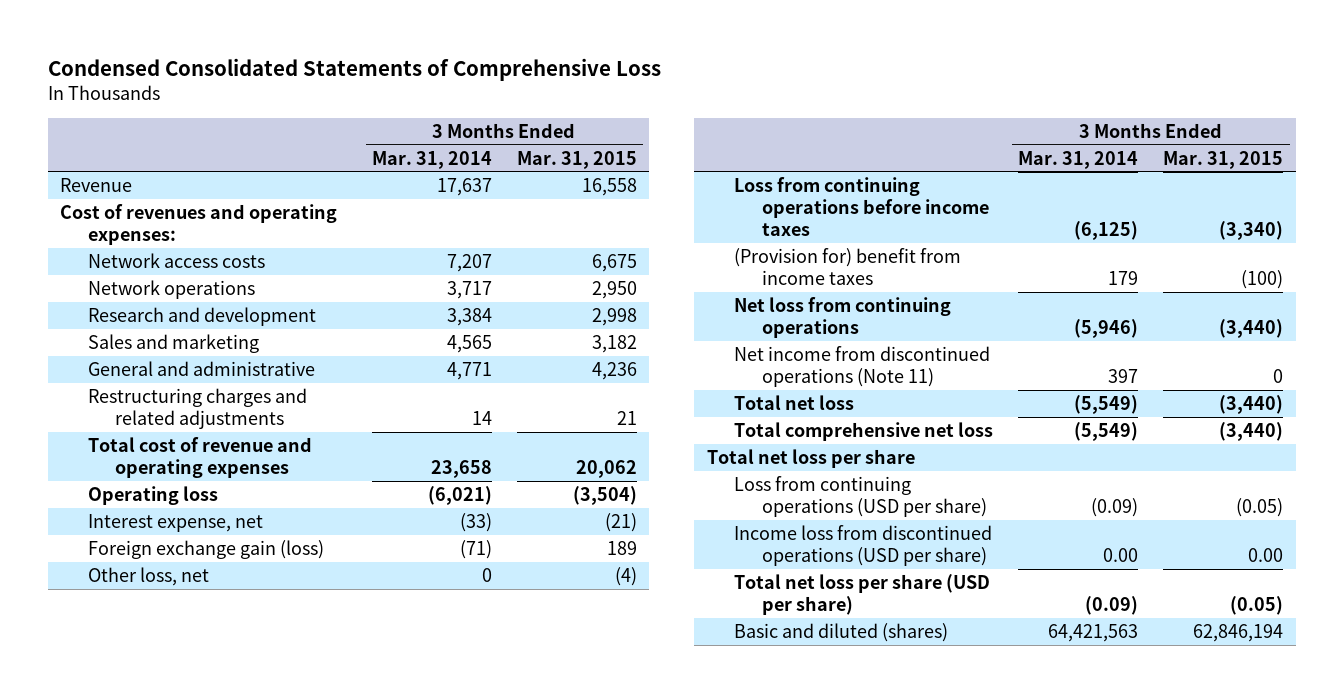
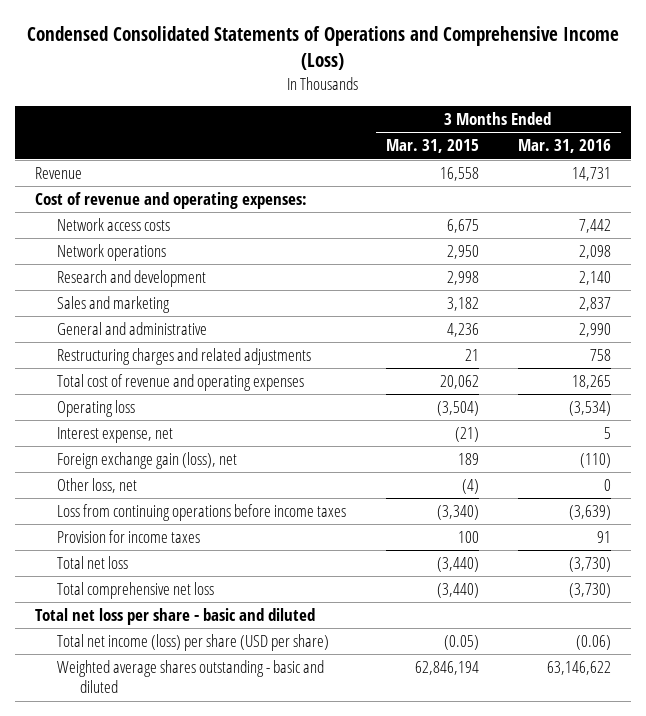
[47,57,661,81] Condensed Consolidated Statements of Comprehensive Loss -> [26,26,619,71] Condensed Consolidated Statements of Operations and Comprehensive Income (Loss)
[371,150,492,169] Mar. 31, 2014 -> none
none -> [517,139,611,154] Mar. 31, 2016
[60,203,338,245] Cost of revenues and operating expenses: -> [34,191,307,209] Cost of revenue and operating expenses:
[87,539,324,559] Foreign exchange gain (loss) -> [57,451,238,469] Foreign exchange gain (loss), net
[734,296,952,338] Net loss from continuing operations -> none
[734,345,991,387] Net income from discontinued operations (Note 11) -> none
[734,247,962,285] (Provision for) benefit from income taxes -> [57,529,201,543] Provision for income taxes
[1241,269,1284,289] (100) -> [457,530,479,543] 100
[734,475,987,517] Loss from continuing operations (USD per share) -> none
[734,524,993,566] Income loss from discontinued operations (USD per share) -> none
[706,448,915,468] Total net loss per share -> [34,607,315,625] Total net loss per share - basic and diluted
[734,573,991,615] Total net loss per share (USD per share) -> [57,633,330,651] Total net income (loss) per share (USD per share)
[734,622,949,642] Basic and diluted (shares) -> [57,659,325,694] Weighted average shares outstanding - basic and diluted

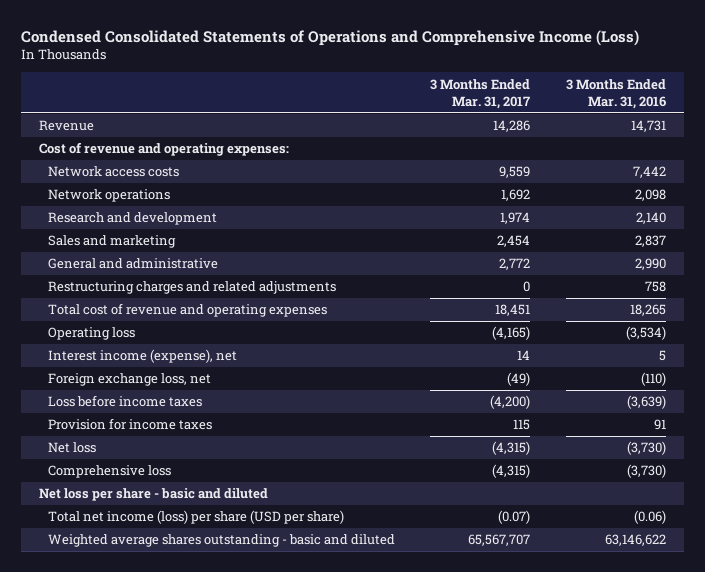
[385,139,479,154] Mar. 31, 2015 -> none
none -> [430,78,531,109] 3 Months Ended Mar. 31, 2017
[57,477,138,493] Other loss, net -> none
[57,426,174,443] Interest expense, net -> [48,349,238,364] Interest income (expense), net
[57,451,238,469] Foreign exchange gain (loss), net -> [48,373,212,387] Foreign exchange loss, net
[57,503,347,521] Loss from continuing operations before income taxes -> [48,395,203,408] Loss before income taxes
[57,555,129,569] Total net loss -> [48,442,97,454] Net loss
[57,581,215,599] Total comprehensive net loss -> [48,465,172,479] Comprehensive loss
[34,607,315,625] Total net loss per share - basic and diluted -> [38,488,268,502] Net loss per share - basic and diluted

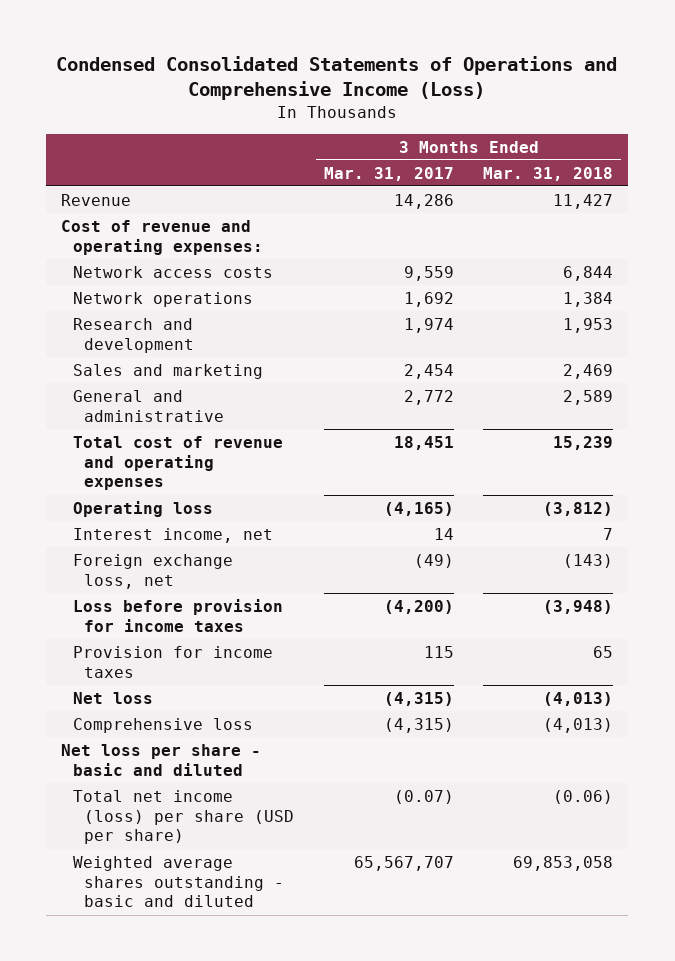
[565,78,666,109] 3 Months Ended Mar. 31, 2016 -> none
none -> [483,166,614,181] Mar. 31, 2018
[48,281,337,295] Restructuring charges and related adjustments -> none
[48,349,238,364] Interest income (expense), net -> [72,527,273,543] Interest income, net
[48,395,203,408] Loss before income taxes -> [72,598,283,632] Loss before provision for income taxes

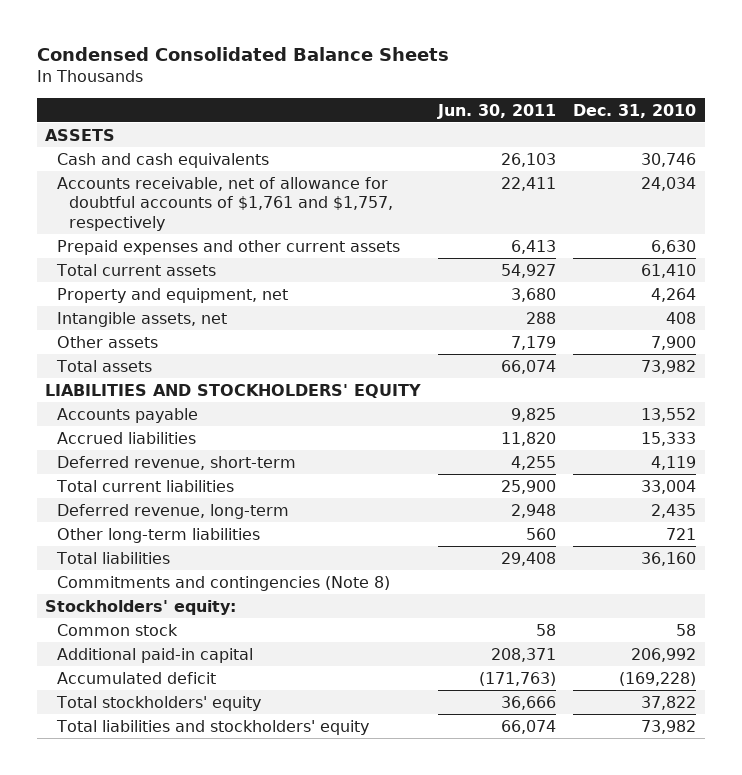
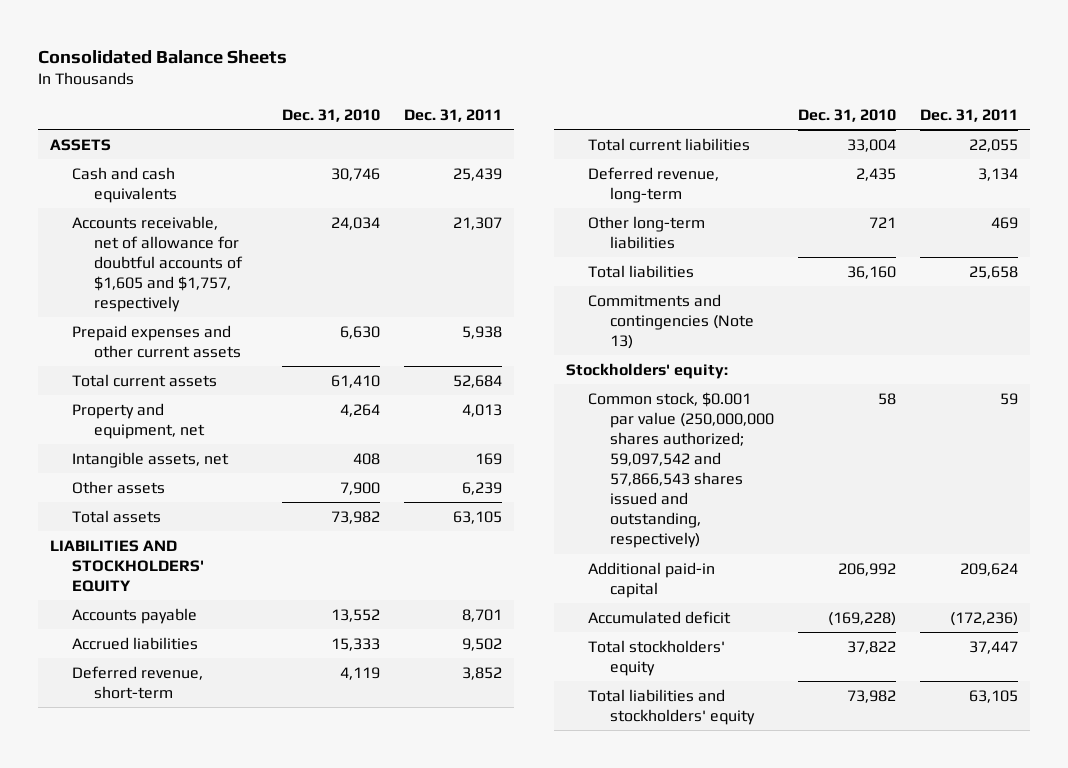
[36,47,449,62] Condensed Consolidated Balance Sheets -> [37,49,287,64] Consolidated Balance Sheets
[437,103,557,119] Jun. 30, 2011 -> none
none -> [404,108,503,122] Dec. 31, 2011
[57,176,393,231] Accounts receivable, net of allowance for doubtful accounts of $1,761 and $1,757, respectively -> [71,215,243,313] Accounts receivable, net of allowance for doubtful accounts of $1,605 and $1,757, respectively
[57,575,391,591] Commitments and contingencies (Note 8) -> [588,293,755,349] Commitments and contingencies (Note 13)
[57,623,179,636] Common stock -> [588,391,775,549] Common stock, $0.001 par value (250,000,000 shares authorized; 59,097,542 and 57,866,543 shares issued and outstanding, respectively)

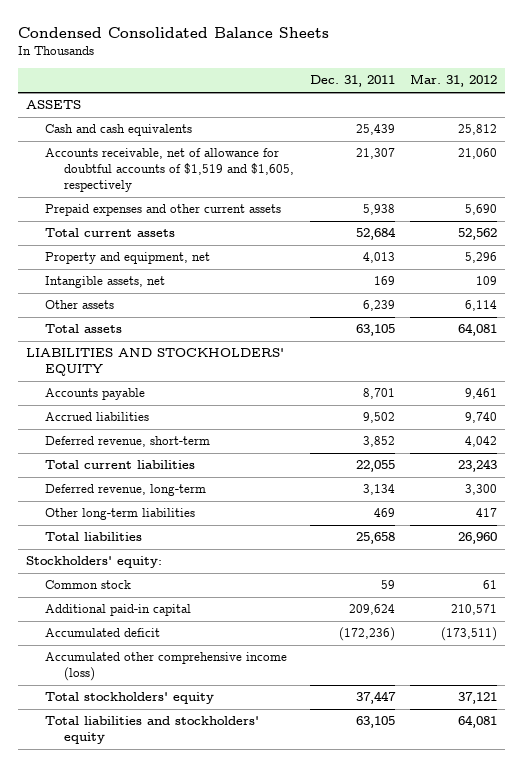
[37,49,287,64] Consolidated Balance Sheets -> [18,27,330,39] Condensed Consolidated Balance Sheets
[282,108,381,122] Dec. 31, 2010 -> none
none -> [410,74,498,88] Mar. 31, 2012
[71,215,243,313] Accounts receivable, net of allowance for doubtful accounts of $1,605 and $1,757, respectively -> [45,148,295,192] Accounts receivable, net of allowance for doubtful accounts of $1,519 and $1,605, respectively
[588,293,755,349] Commitments and contingencies (Note 13) -> none
[588,391,775,549] Common stock, $0.001 par value (250,000,000 shares authorized; 59,097,542 and 57,866,543 shares issued and outstanding, respectively) -> [45,580,132,590] Common stock
none -> [45,652,288,682] Accumulated other comprehensive income (loss)

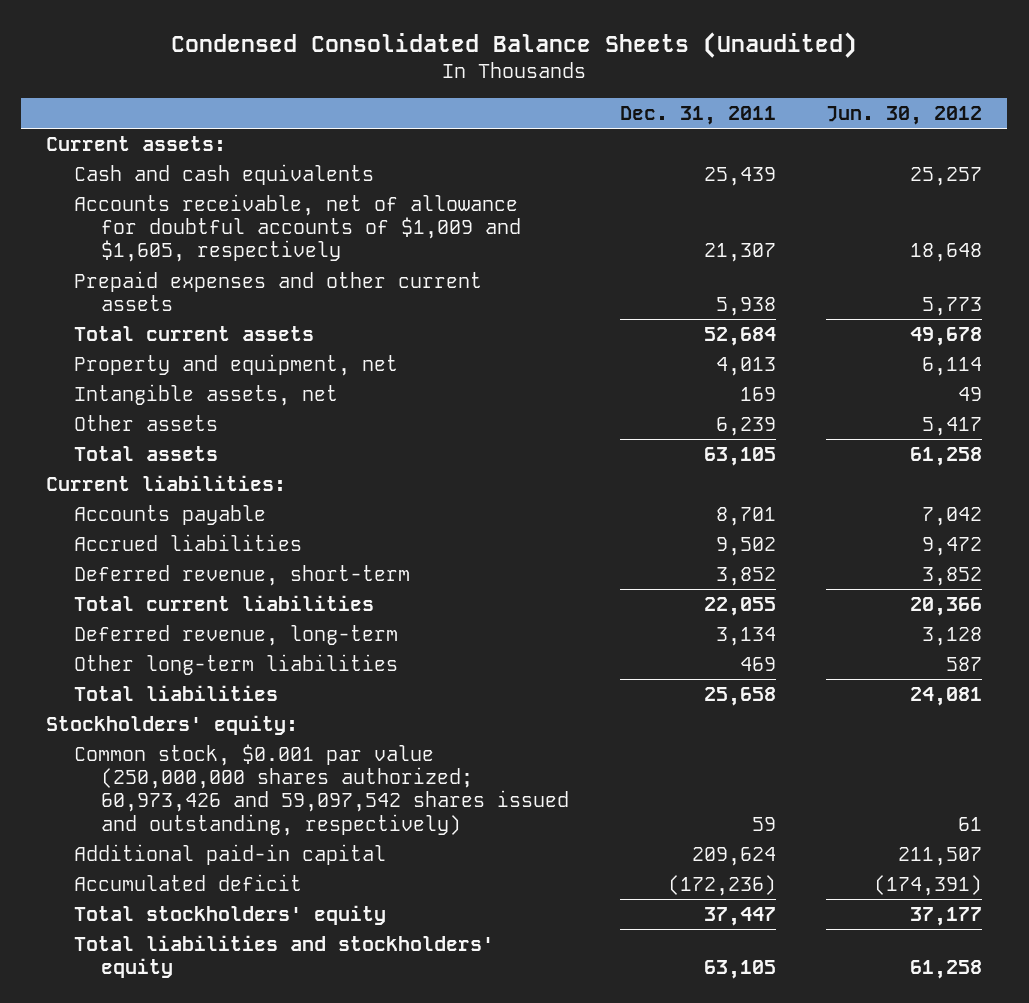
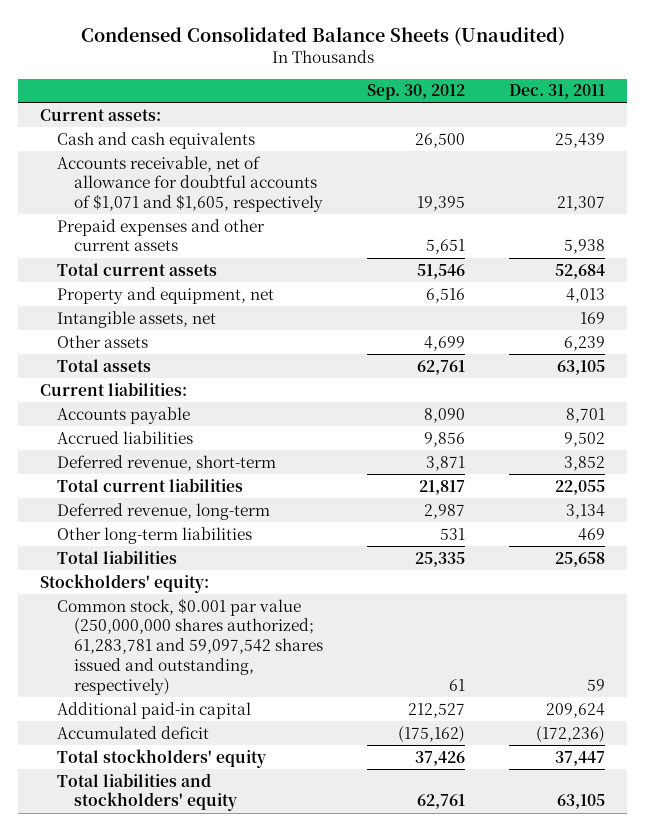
[826,106,983,126] Jun. 30, 2012 -> none
none -> [367,84,466,101] Sep. 30, 2012
[73,193,522,263] Accounts receivable, net of allowance for doubtful accounts of $1,009 and $1,605, respectively -> [57,155,323,213] Accounts receivable, net of allowance for doubtful accounts of $1,071 and $1,605, respectively
[73,743,570,836] Common stock, $0.001 par value (250,000,000 shares authorized; 60,973,426 and 59,097,542 shares issued and outstanding, respectively) -> [57,597,323,695] Common stock, $0.001 par value (250,000,000 shares authorized; 61,283,781 and 59,097,542 shares issued and outstanding, respectively)

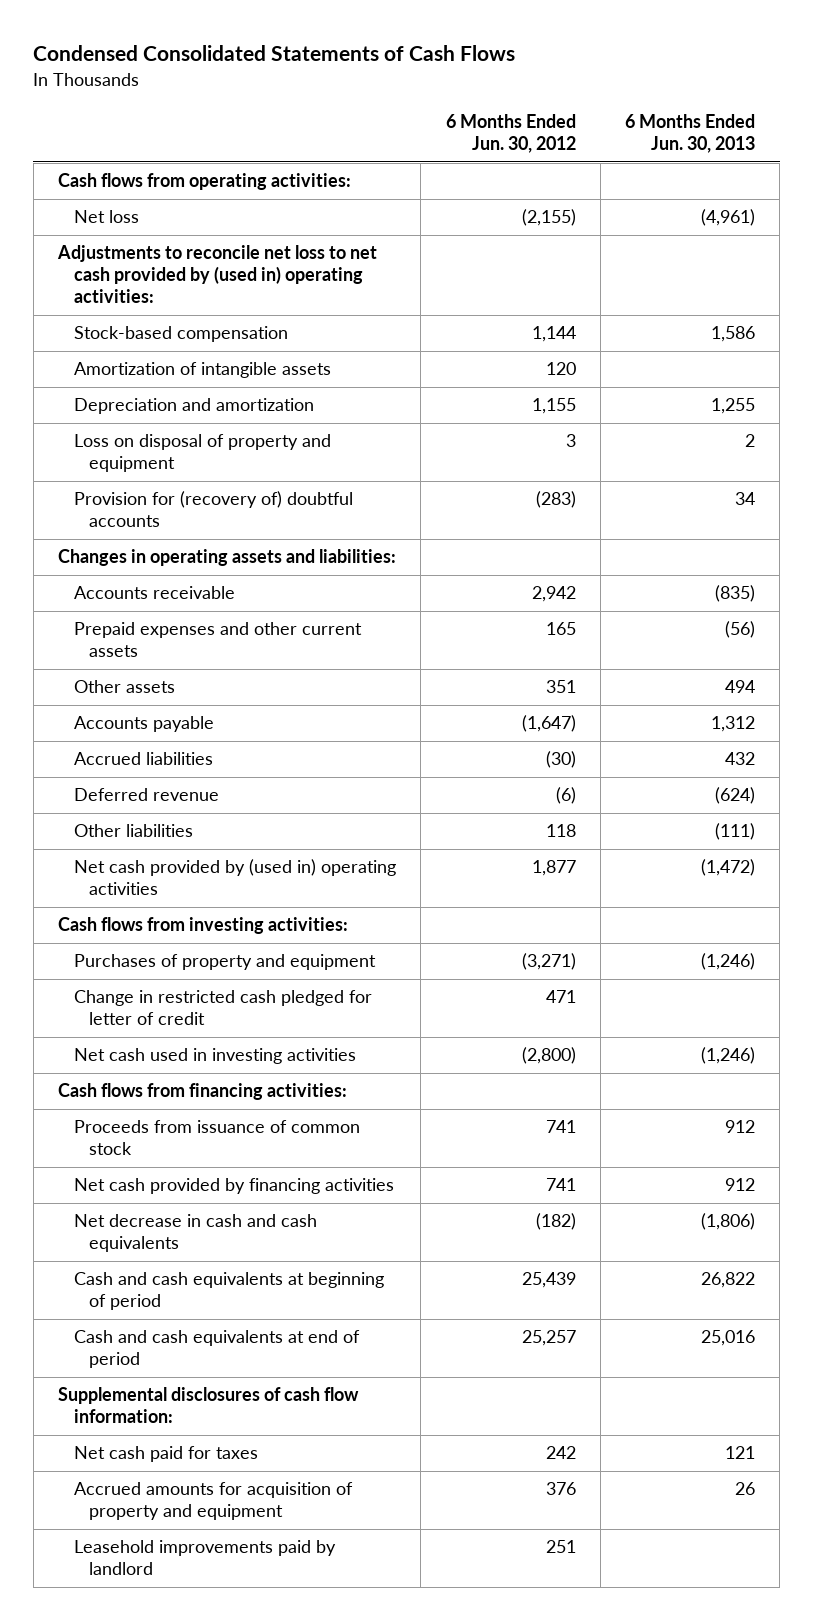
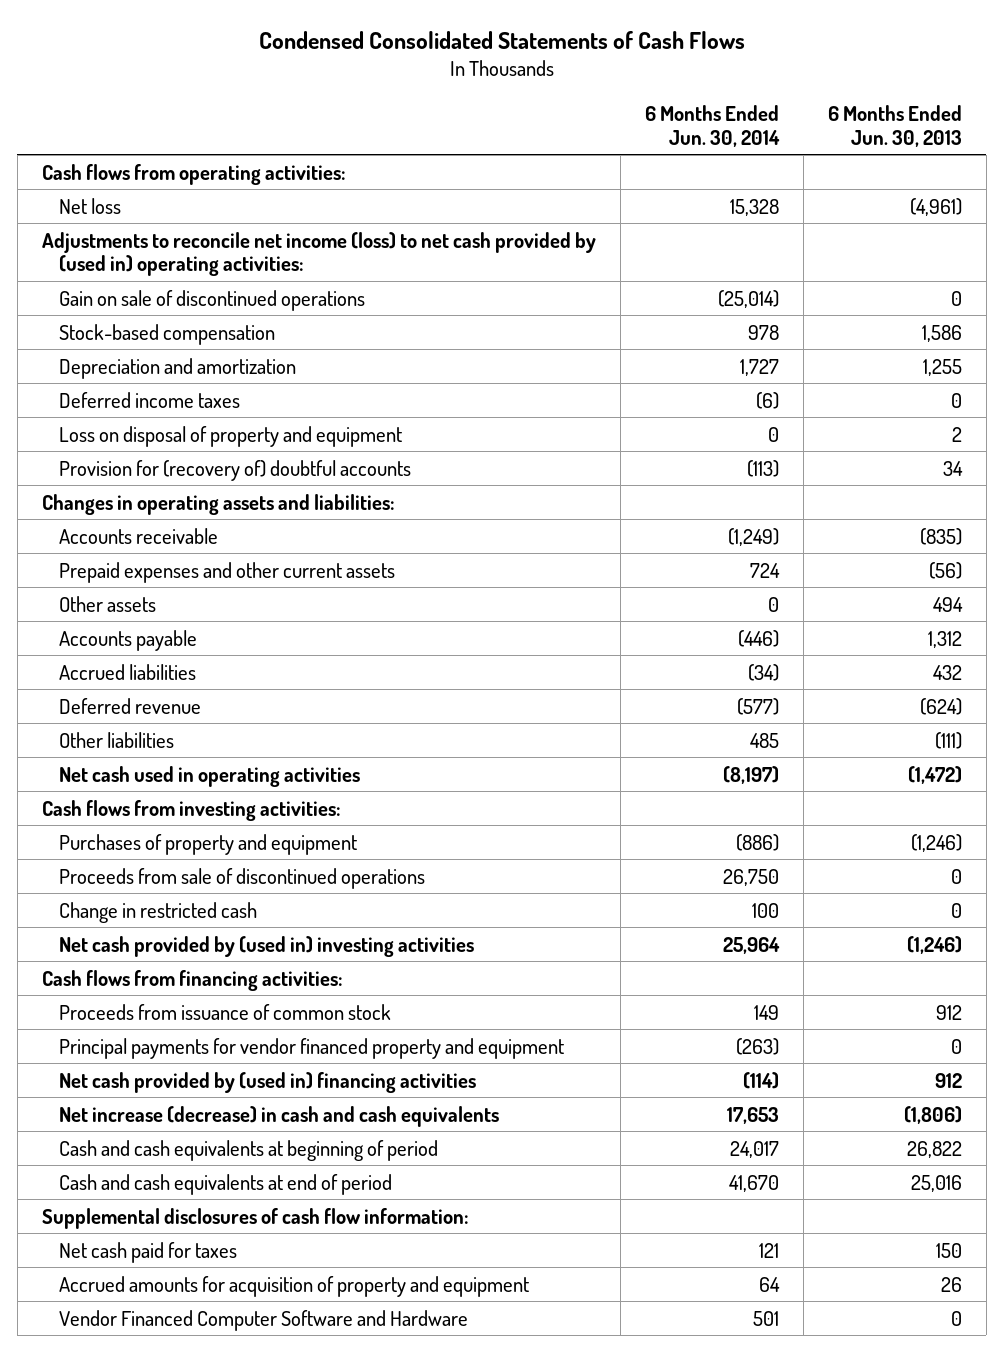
[445,114,576,154] 6 Months Ended Jun. 30, 2012 -> none
none -> [644,104,780,147] 6 Months Ended Jun. 30, 2014
[57,245,378,304] Adjustments to reconcile net loss to net cash provided by (used in) operating activities: -> [41,231,596,277] Adjustments to reconcile net income (loss) to net cash provided by (used in) operating activities:
none -> [59,289,366,311] Gain on sale of discontinued operations
[73,362,331,379] Amortization of intangible assets -> none
none -> [59,391,241,408] Deferred income taxes
[73,859,396,896] Net cash provided by (used in) operating activities -> [59,765,361,787] Net cash used in operating activities
[73,990,372,1026] Change in restricted cash pledged for letter of credit -> none
none -> [59,867,426,889] Proceeds from sale of discontinued operations
none -> [59,901,258,923] Change in restricted cash
[73,1048,356,1065] Net cash used in investing activities -> [59,935,475,957] Net cash provided by (used in) investing activities
none -> [59,1037,565,1059] Principal payments for vendor financed property and equipment
[73,1178,394,1195] Net cash provided by financing activities -> [59,1071,477,1093] Net cash provided by (used in) financing activities
[73,1214,317,1253] Net decrease in cash and cash equivalents -> [59,1105,500,1127] Net increase (decrease) in cash and cash equivalents
[725,1446,756,1460] 121 -> [935,1242,962,1258] 150
[73,1540,336,1576] Leasehold improvements paid by landlord -> none
none -> [59,1309,469,1331] Vendor Financed Computer Software and Hardware

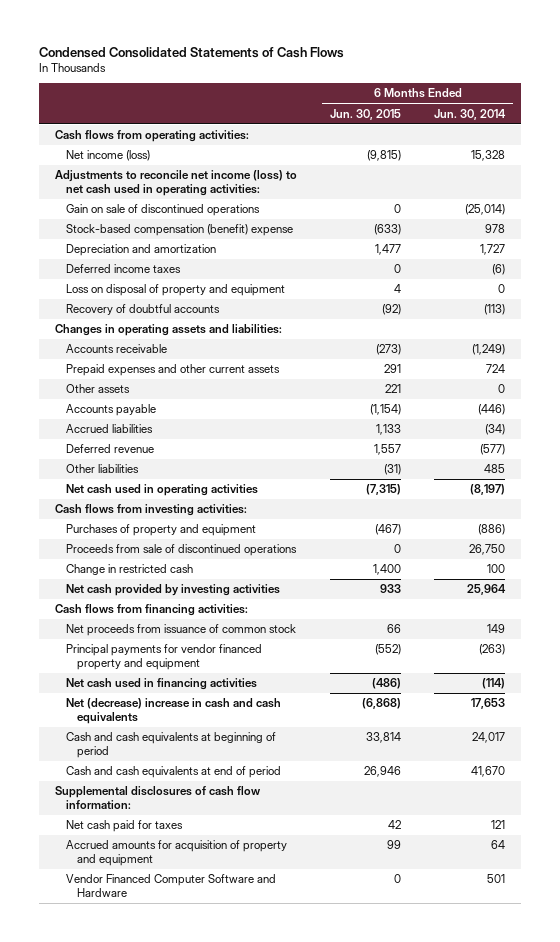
[827,104,962,147] 6 Months Ended Jun. 30, 2013 -> none
none -> [330,108,402,120] Jun. 30, 2015
[59,197,122,214] Net loss -> [66,150,151,162] Net income (loss)
[41,231,596,277] Adjustments to reconcile net income (loss) to net cash provided by (used in) operating activities: -> [55,170,298,197] Adjustments to reconcile net income (loss) to net cash used in operating activities:
[59,323,276,345] Stock-based compensation -> [66,224,294,237] Stock-based compensation (benefit) expense
[59,459,412,481] Provision for (recovery of) doubtful accounts -> [66,304,221,316] Recovery of doubtful accounts
[59,935,475,957] Net cash provided by (used in) investing activities -> [66,584,281,597] Net cash provided by investing activities
[59,1003,392,1020] Proceeds from issuance of common stock -> [66,624,297,637] Net proceeds from issuance of common stock
[59,1071,477,1093] Net cash provided by (used in) financing activities -> [66,678,258,691] Net cash used in financing activities
[59,1105,500,1127] Net increase (decrease) in cash and cash equivalents -> [66,698,282,725] Net (decrease) increase in cash and cash equivalents

